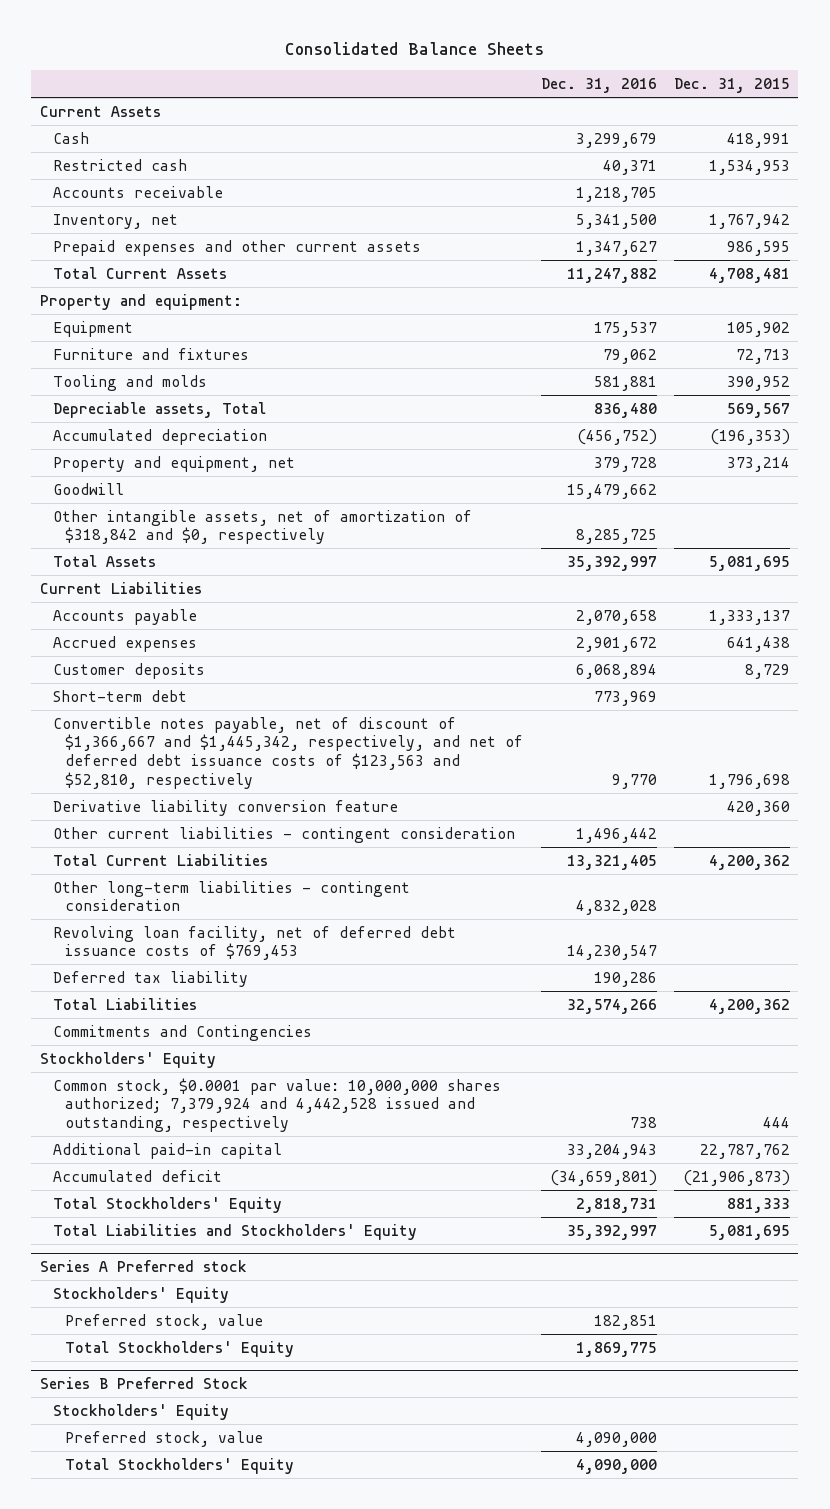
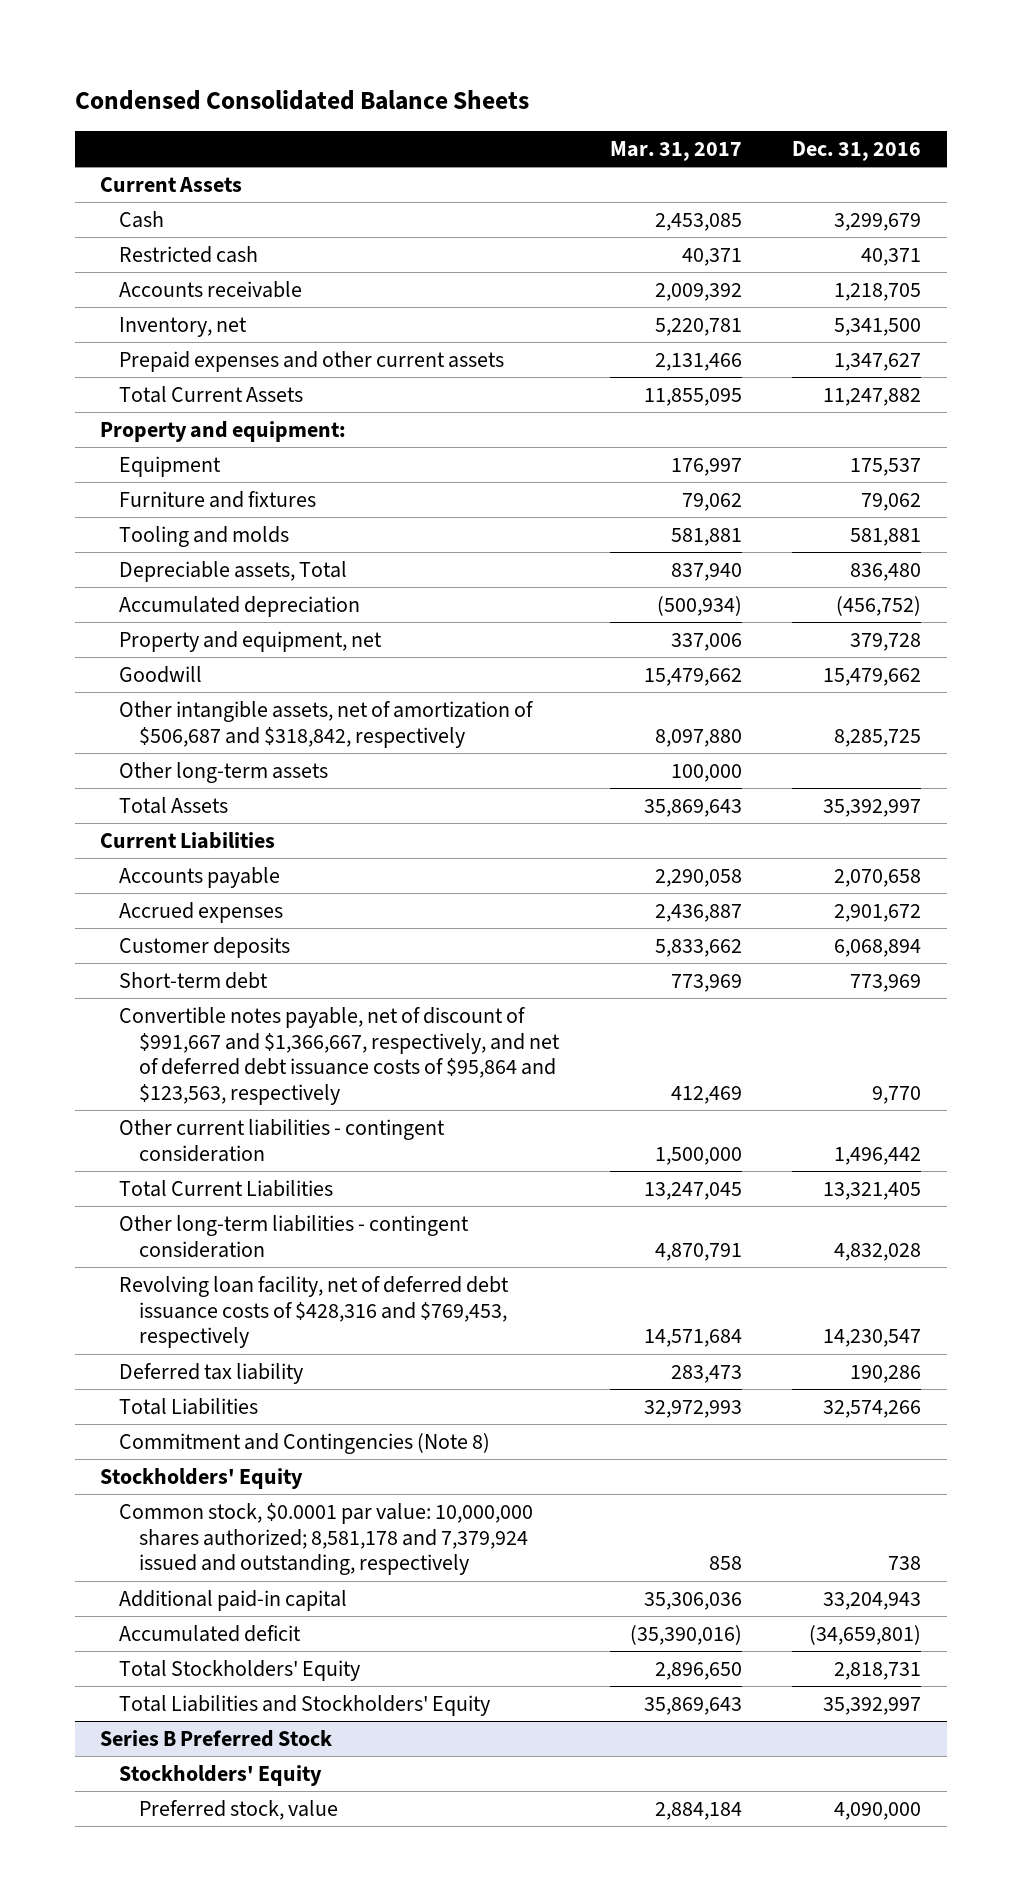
[284,42,544,56] Consolidated Balance Sheets -> [74,90,529,111] Condensed Consolidated Balance Sheets
[673,78,790,94] Dec. 31, 2015 -> none
none -> [609,141,742,162] Mar. 31, 2017
[52,509,472,545] Other intangible assets, net of amortization of $318,842 and $0, respectively -> [119,700,535,748] Other intangible assets, net of amortization of $506,687 and $318,842, respectively
none -> [119,761,329,783] Other long-term assets
[52,799,398,816] Derivative liability conversion feature -> none
[52,716,524,789] Convertible notes payable, net of discount of $1,366,667 and $1,445,342, respectively, and net of deferred debt issuance costs of $123,563 and $52,810, respectively -> [119,1006,560,1106] Convertible notes payable, net of discount of $991,667 and $1,366,667, respectively, and net of deferred debt issuance costs of $95,864 and $123,563, respectively
[52,925,456,961] Revolving loan facility, net of deferred debt issuance costs of $769,453 -> [119,1275,510,1349] Revolving loan facility, net of deferred debt issuance costs of $428,316 and $769,453, respectively
[52,1024,312,1041] Commitments and Contingencies -> [119,1432,491,1454] Commitment and Contingencies (Note 8)
[52,1077,501,1132] Common stock, $0.0001 par value: 10,000,000 shares authorized; 7,379,924 and 4,442,528 issued and outstanding, respectively -> [119,1502,534,1576] Common stock, $0.0001 par value: 10,000,000 shares authorized; 8,581,178 and 7,379,924 issued and outstanding, respectively
[40,1259,248,1272] Series A Preferred stock -> none
[52,1286,229,1303] Stockholders' Equity -> none
[65,1313,264,1330] Preferred stock, value -> none
[65,1340,295,1357] Total Stockholders' Equity -> none
[65,1457,295,1474] Total Stockholders' Equity -> none

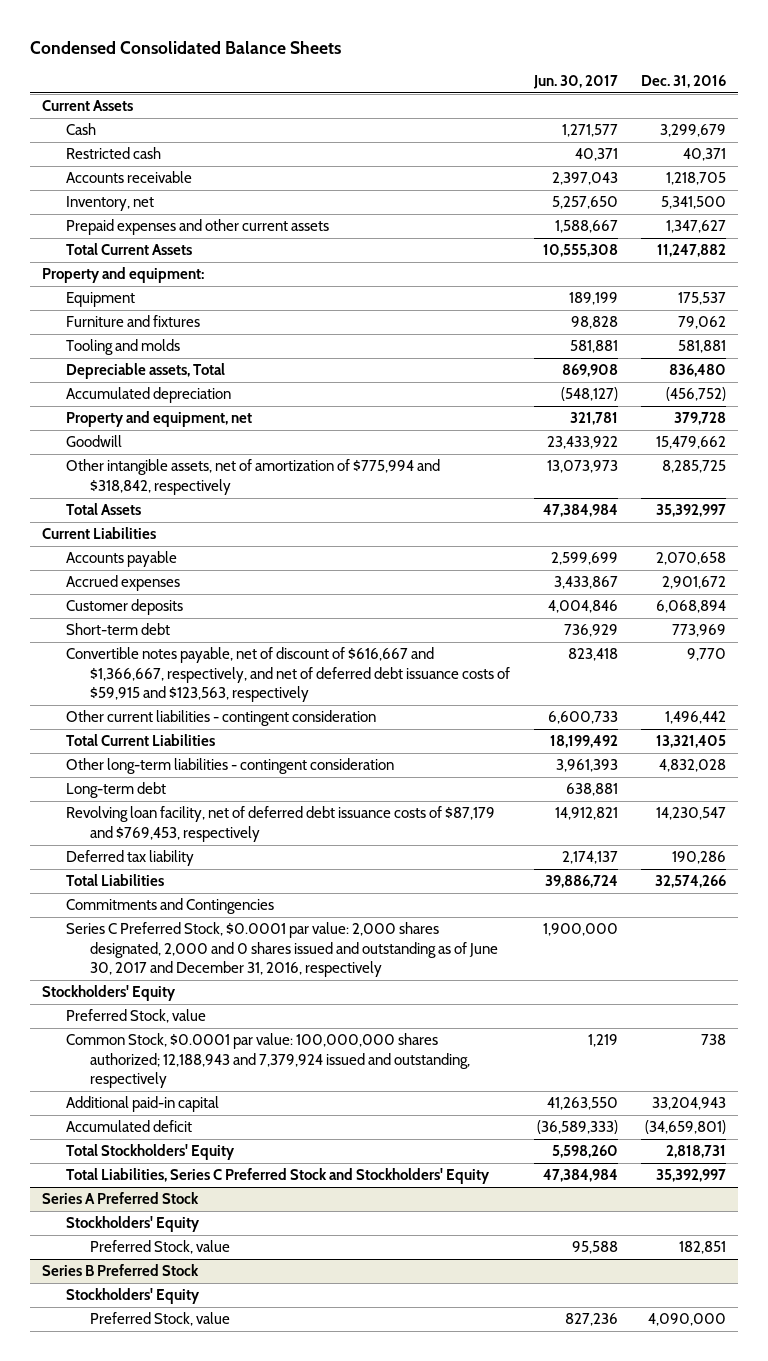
[609,141,742,162] Mar. 31, 2017 -> none
none -> [532,75,618,90] Jun. 30, 2017
[119,761,329,783] Other long-term assets -> none
[119,700,535,748] Other intangible assets, net of amortization of $506,687 and $318,842, respectively -> [65,459,440,495] Other intangible assets, net of amortization of $775,994 and $318,842, respectively
[119,1006,560,1106] Convertible notes payable, net of discount of $991,667 and $1,366,667, respectively, and net of deferred debt issuance costs of $95,864 and $123,563, respectively -> [65,647,511,703] Convertible notes payable, net of discount of $616,667 and $1,366,667, respectively, and net of deferred debt issuance costs of $59,915 and $123,563, respectively
none -> [65,782,166,799] Long-term debt
[119,1275,510,1349] Revolving loan facility, net of deferred debt issuance costs of $428,316 and $769,453, respectively -> [65,806,495,842] Revolving loan facility, net of deferred debt issuance costs of $87,179 and $769,453, respectively
[119,1432,491,1454] Commitment and Contingencies (Note 8) -> [65,898,274,915] Commitments and Contingencies
none -> [65,922,499,978] Series C Preferred Stock, $0.0001 par value: 2,000 shares designated, 2,000 and 0 shares issued and outstanding as of June 30, 2017 and December 31, 2016, respectively
none -> [65,1009,206,1024] Preferred Stock, value
[119,1502,534,1576] Common stock, $0.0001 par value: 10,000,000 shares authorized; 8,581,178 and 7,379,924 issued and outstanding, respectively -> [65,1033,471,1089] Common Stock, $0.0001 par value: 100,000,000 shares authorized; 12,188,943 and 7,379,924 issued and outstanding, respectively
[119,1694,491,1716] Total Liabilities and Stockholders' Equity -> [65,1168,490,1185] Total Liabilities, Series C Preferred Stock and Stockholders' Equity
none -> [41,1192,199,1205] Series A Preferred Stock
none -> [65,1216,200,1233] Stockholders' Equity
none -> [90,1240,231,1255] Preferred Stock, value
[138,1799,338,1820] Preferred stock, value -> [90,1312,231,1327] Preferred Stock, value

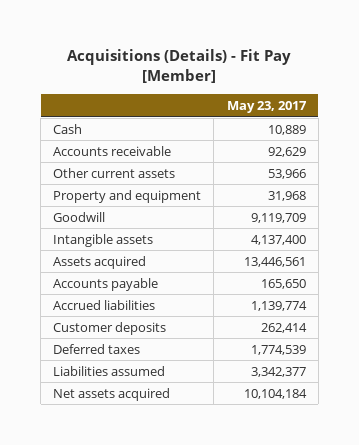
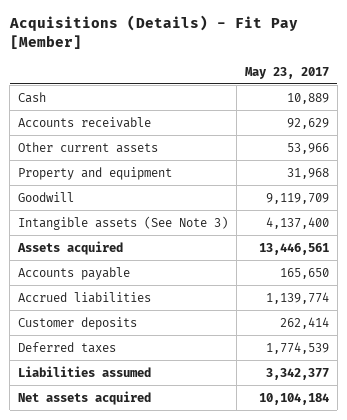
[53,233,154,247] Intangible assets -> [18,215,229,230] Intangible assets (See Note 3)

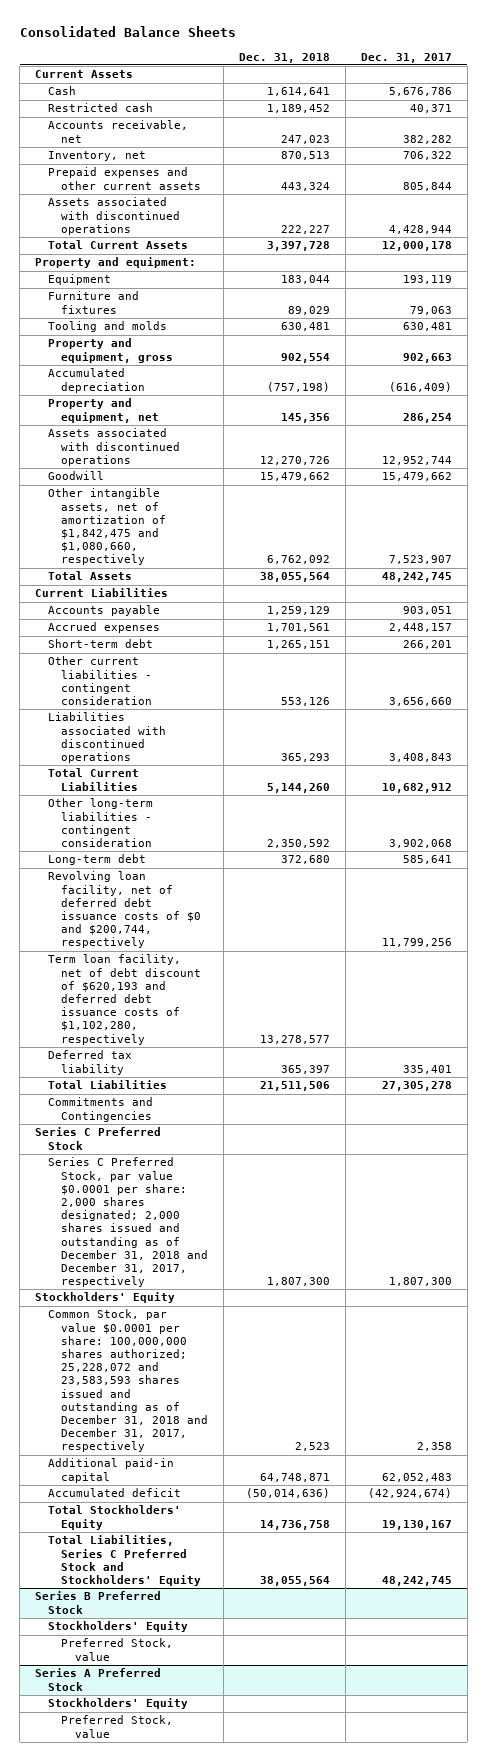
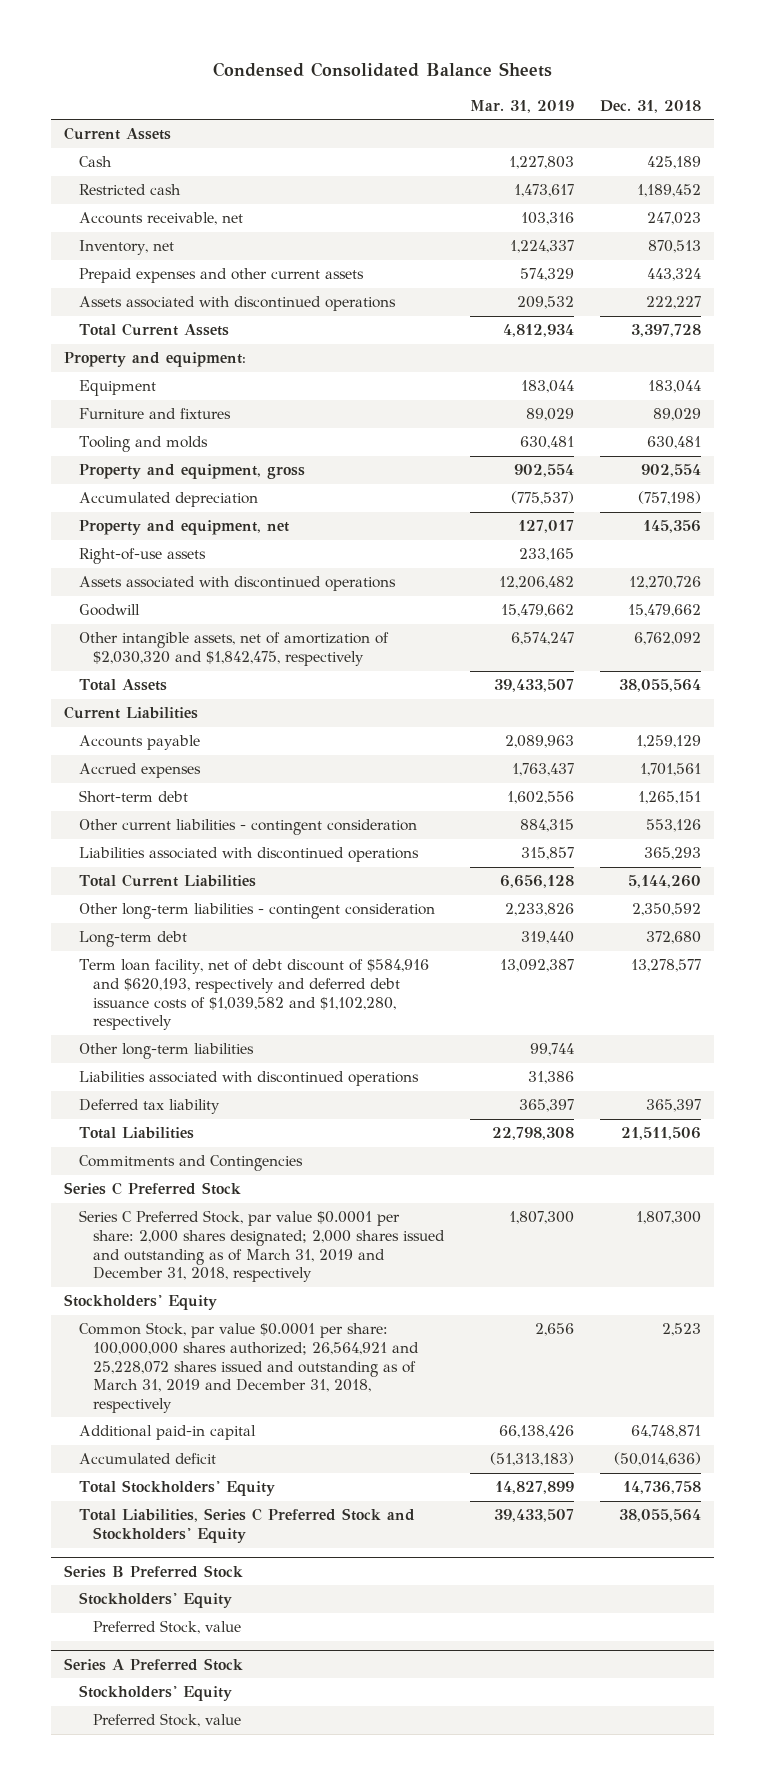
[19,26,236,38] Consolidated Balance Sheets -> [212,61,552,77] Condensed Consolidated Balance Sheets
[360,52,452,63] Dec. 31, 2017 -> none
none -> [470,99,575,113] Mar. 31, 2019
[267,87,331,97] 1,614,641 -> [647,156,702,170] 425,189
none -> [78,548,206,565] Right-of-use assets
[48,488,167,566] Other intangible assets, net of amortization of $1,842,475 and $1,080,660, respectively -> [78,632,389,667] Other intangible assets, net of amortization of $2,030,320 and $1,842,475, respectively
[48,871,202,949] Revolving loan facility, net of deferred debt issuance costs of $0 and $200,744, respectively -> none
[48,954,202,1045] Term loan facility, net of debt discount of $620,193 and deferred debt issuance costs of $1,102,280, respectively -> [78,959,429,1031] Term loan facility, net of debt discount of $584,916 and $620,193, respectively and deferred debt issuance costs of $1,039,582 and $1,102,280, respectively
none -> [78,1043,254,1060] Other long-term liabilities
none -> [78,1071,419,1087] Liabilities associated with discontinued operations
[48,1157,209,1288] Series C Preferred Stock, par value $0.0001 per share: 2,000 shares designated; 2,000 shares issued and outstanding as of December 31, 2018 and December 31, 2017, respectively -> [78,1210,445,1283] Series C Preferred Stock, par value $0.0001 per share: 2,000 shares designated; 2,000 shares issued and outstanding as of March 31, 2019 and December 31, 2018, respectively
[48,1309,209,1453] Common Stock, par value $0.0001 per share: 100,000,000 shares authorized; 25,228,072 and 23,583,593 shares issued and outstanding as of December 31, 2018 and December 31, 2017, respectively -> [78,1322,419,1413] Common Stock, par value $0.0001 per share: 100,000,000 shares authorized; 26,564,921 and 25,228,072 shares issued and outstanding as of March 31, 2019 and December 31, 2018, respectively

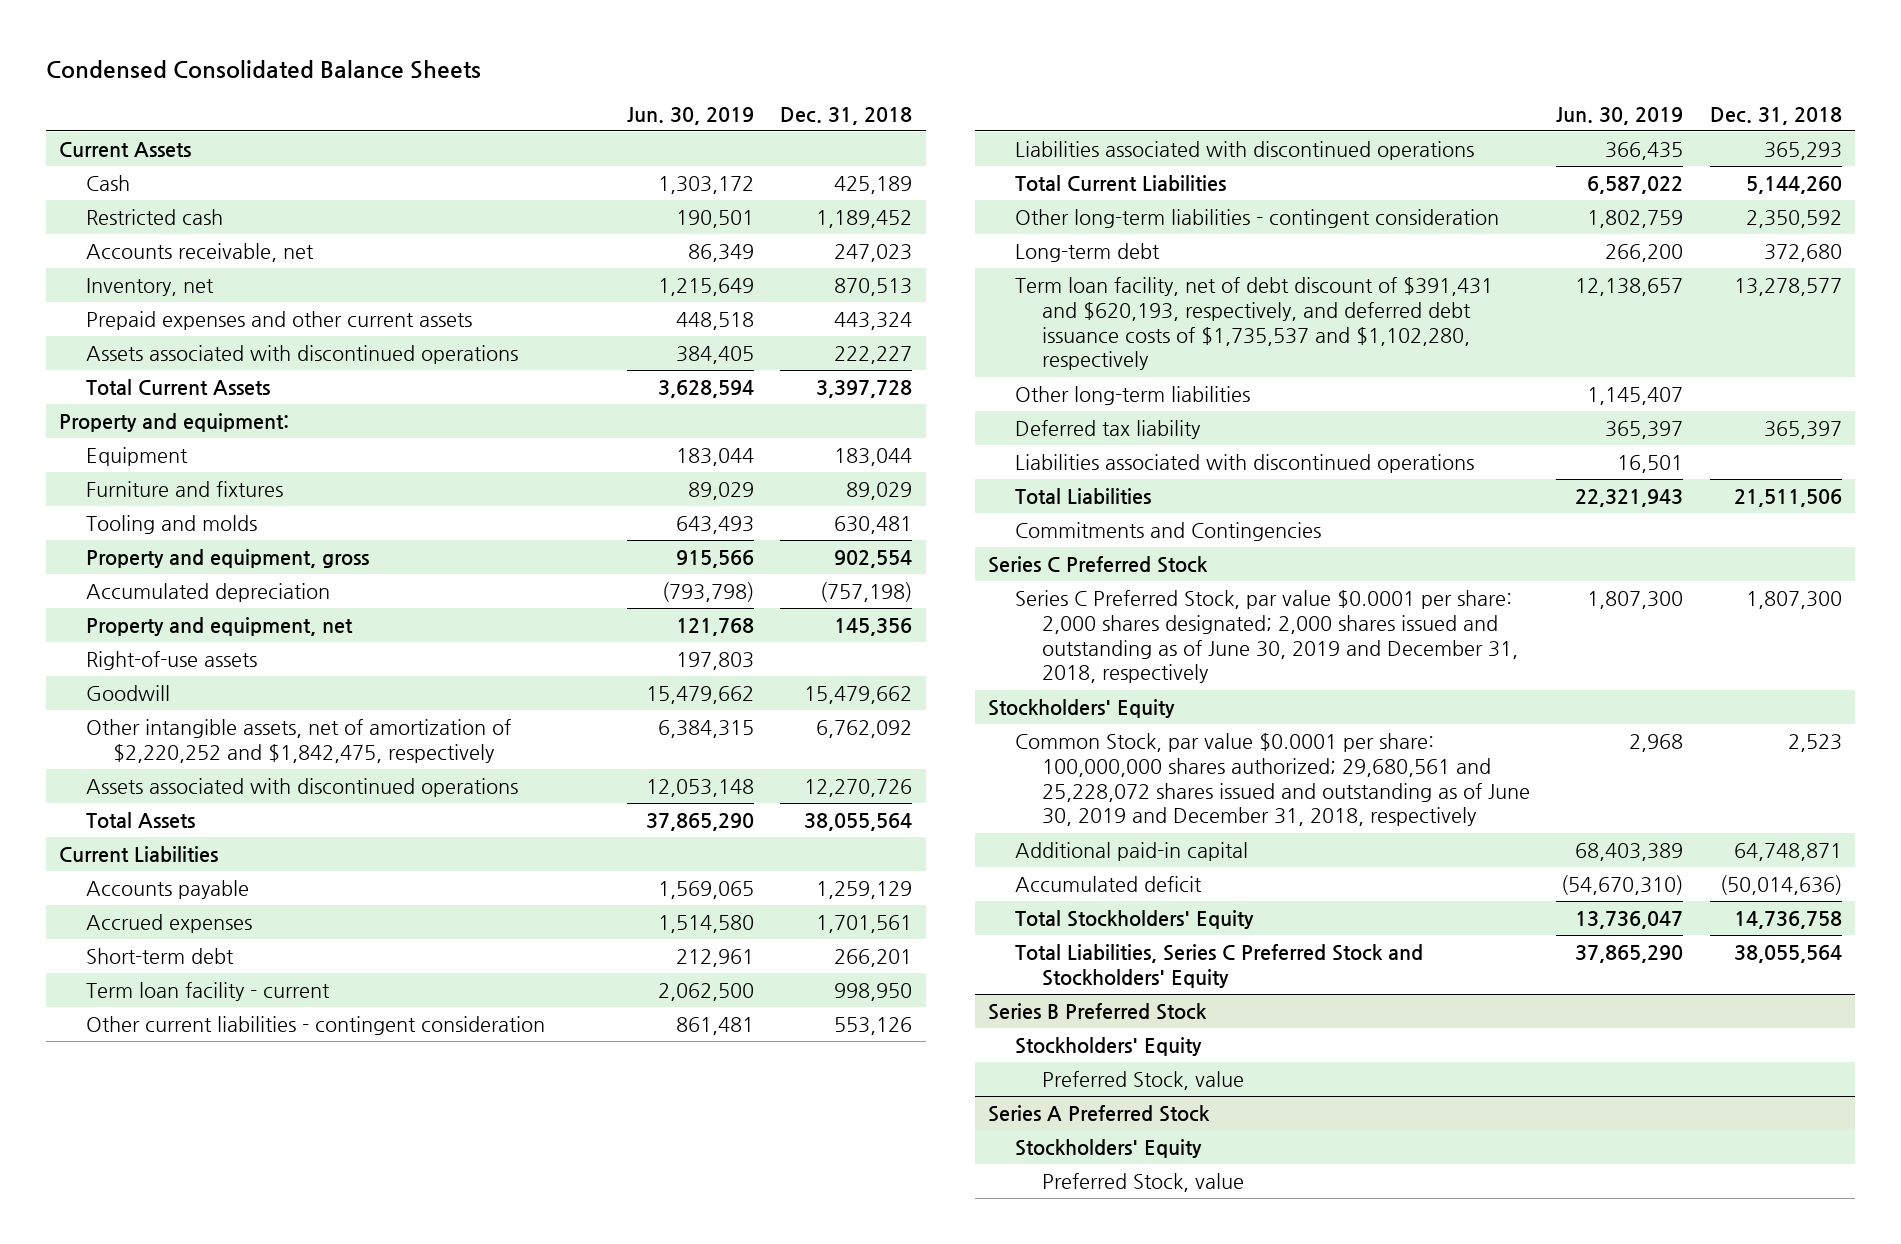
[470,99,575,113] Mar. 31, 2019 -> none
none -> [627,106,755,125] Jun. 30, 2019
[78,632,389,667] Other intangible assets, net of amortization of $2,030,320 and $1,842,475, respectively -> [85,719,511,763] Other intangible assets, net of amortization of $2,220,252 and $1,842,475, respectively
[78,576,396,592] Assets associated with discontinued operations -> [85,778,518,798] Assets associated with discontinued operations
[638,791,702,805] 1,265,151 -> [834,949,913,968] 266,201
none -> [85,982,330,1002] Term loan facility - current
[78,959,429,1031] Term loan facility, net of debt discount of $584,916 and $620,193, respectively and deferred debt issuance costs of $1,039,582 and $1,102,280, respectively -> [1015,277,1494,371] Term loan facility, net of debt discount of $391,431 and $620,193, respectively, and deferred debt issuance costs of $1,735,537 and $1,102,280, respectively
[78,1071,419,1087] Liabilities associated with discontinued operations -> [1015,454,1475,474] Liabilities associated with discontinued operations
[78,1210,445,1283] Series C Preferred Stock, par value $0.0001 per share: 2,000 shares designated; 2,000 shares issued and outstanding as of March 31, 2019 and December 31, 2018, respectively -> [1015,590,1518,684] Series C Preferred Stock, par value $0.0001 per share: 2,000 shares designated; 2,000 shares issued and outstanding as of June 30, 2019 and December 31, 2018, respectively
[78,1322,419,1413] Common Stock, par value $0.0001 per share: 100,000,000 shares authorized; 26,564,921 and 25,228,072 shares issued and outstanding as of March 31, 2019 and December 31, 2018, respectively -> [1015,733,1530,827] Common Stock, par value $0.0001 per share: 100,000,000 shares authorized; 29,680,561 and 25,228,072 shares issued and outstanding as of June 30, 2019 and December 31, 2018, respectively

